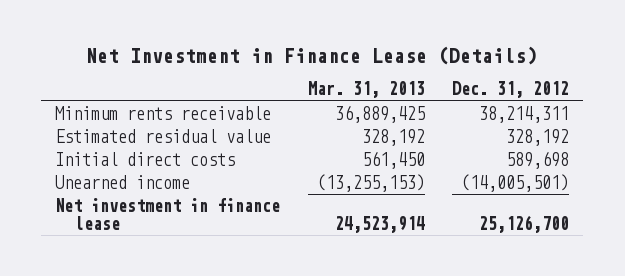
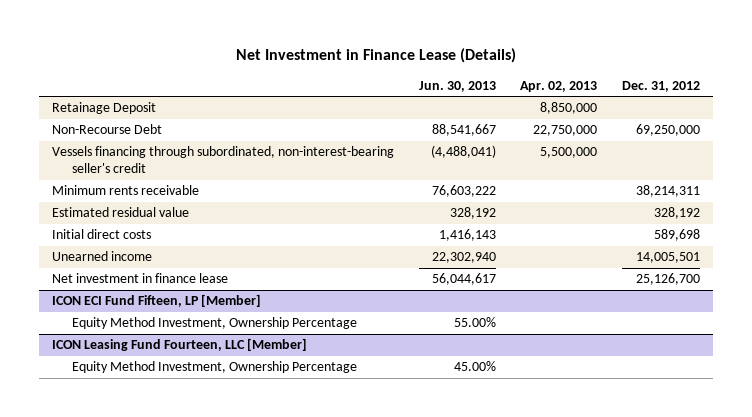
[307,81,425,99] Mar. 31, 2013 -> none
none -> [418,80,496,92] Jun. 30, 2013
none -> [520,80,598,92] Apr. 02, 2013
none -> [51,102,156,115] Retainage Deposit
none -> [51,124,162,135] Non-Recourse Debt
none -> [51,146,394,174] Vessels financing through subordinated, non-interest-bearing seller's credit
[461,174,570,193] (14,005,501) -> [636,252,701,264] 14,005,501
none -> [51,294,261,308] ICON ECI Fund Fifteen, LP [Member]
none -> [72,317,358,330] Equity Method Investment, Ownership Percentage
none -> [51,338,307,352] ICON Leasing Fund Fourteen, LLC [Member]
none -> [72,361,358,374] Equity Method Investment, Ownership Percentage

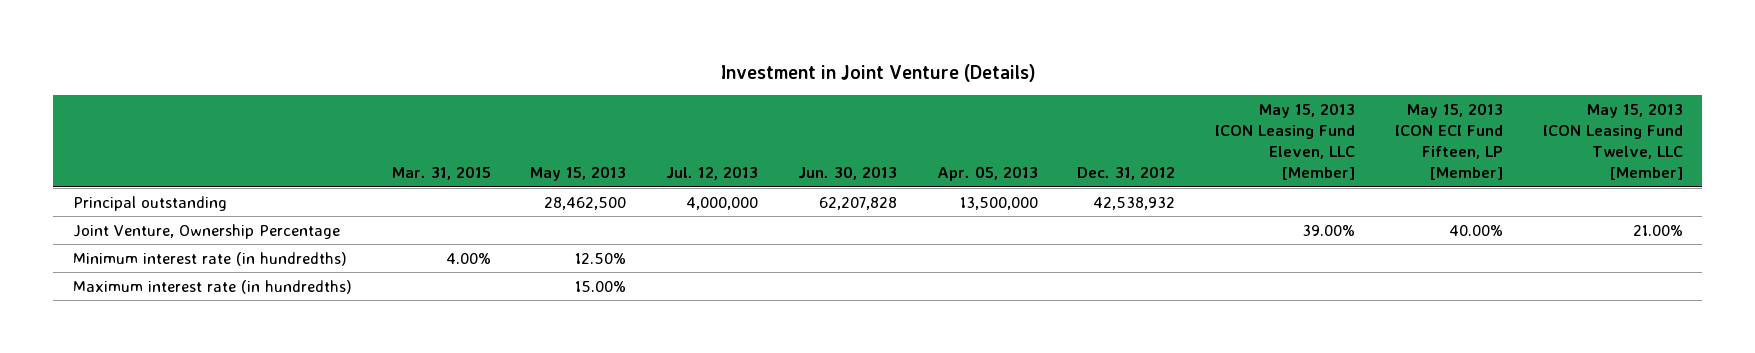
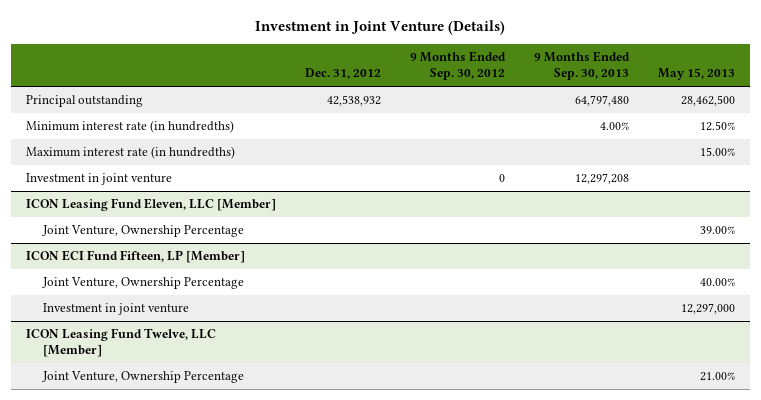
[391,166,491,181] Mar. 31, 2015 -> none
[666,166,759,181] Jul. 12, 2013 -> none
[797,166,897,181] Jun. 30, 2013 -> none
[936,166,1038,182] Apr. 05, 2013 -> none
[1215,103,1356,181] May 15, 2013 ICON Leasing Fund Eleven, LLC [Member] -> none
[1394,103,1503,181] May 15, 2013 ICON ECI Fund Fifteen, LP [Member] -> none
[1542,103,1683,181] May 15, 2013 ICON Leasing Fund Twelve, LLC [Member] -> none
none -> [409,51,506,81] 9 Months Ended Sep. 30, 2012
none -> [533,51,630,81] 9 Months Ended Sep. 30, 2013
[72,223,340,239] Joint Venture, Ownership Percentage -> none
none -> [25,173,172,186] Investment in joint venture
none -> [25,198,276,212] ICON Leasing Fund Eleven, LLC [Member]
none -> [42,225,245,238] Joint Venture, Ownership Percentage
none -> [25,250,245,264] ICON ECI Fund Fifteen, LP [Member]
none -> [42,277,245,290] Joint Venture, Ownership Percentage
none -> [43,303,190,316] Investment in joint venture
none -> [25,328,216,358] ICON Leasing Fund Twelve, LLC [Member]
none -> [42,371,245,384] Joint Venture, Ownership Percentage

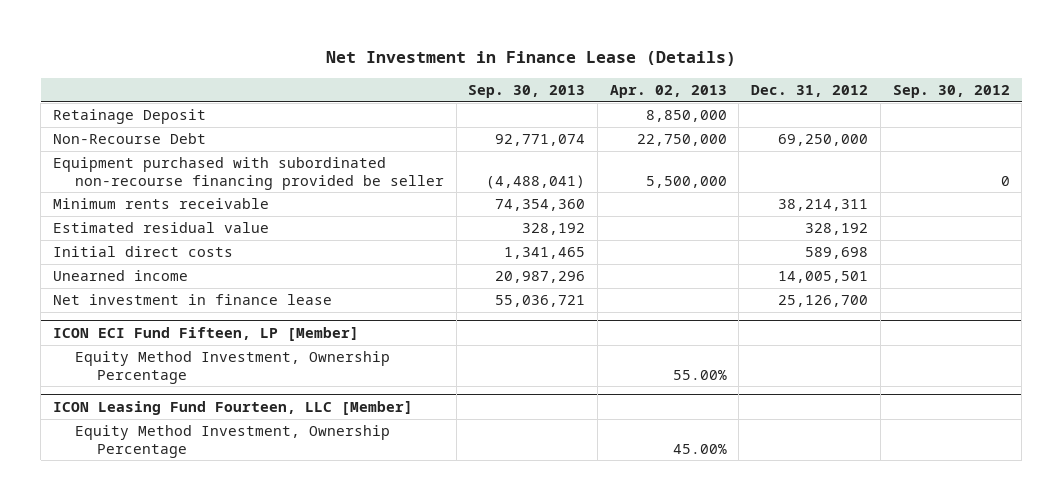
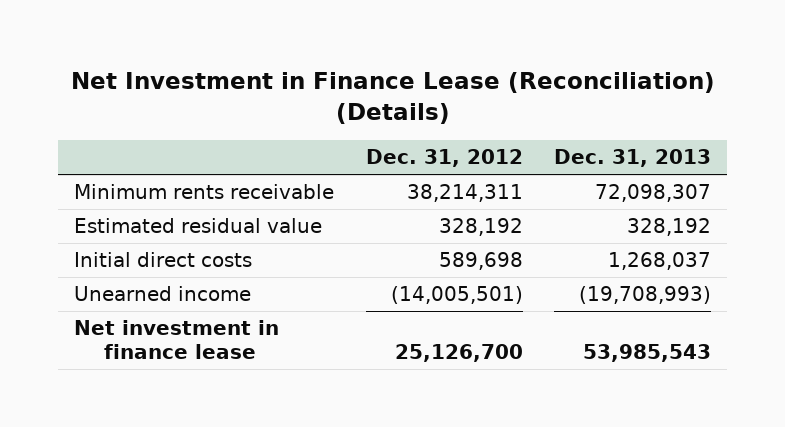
[326,51,737,67] Net Investment in Finance Lease (Details) -> [70,72,715,125] Net Investment in Finance Lease (Reconciliation) (Details)
[468,84,586,98] Sep. 30, 2013 -> none
[609,84,727,98] Apr. 02, 2013 -> none
[892,84,1010,98] Sep. 30, 2012 -> none
none -> [554,149,712,168] Dec. 31, 2013
[53,109,207,125] Retainage Deposit -> none
[53,133,207,145] Non-Recourse Debt -> none
[53,157,444,190] Equipment purchased with subordinated non-recourse financing provided be seller -> none
[778,271,869,284] 14,005,501 -> [390,286,523,305] (14,005,501)
[53,326,360,341] ICON ECI Fund Fifteen, LP [Member] -> none
[74,351,390,384] Equity Method Investment, Ownership Percentage -> none
[53,400,414,415] ICON Leasing Fund Fourteen, LLC [Member] -> none
[74,425,390,458] Equity Method Investment, Ownership Percentage -> none

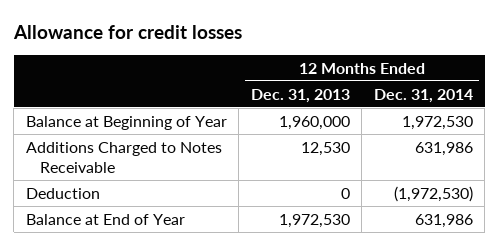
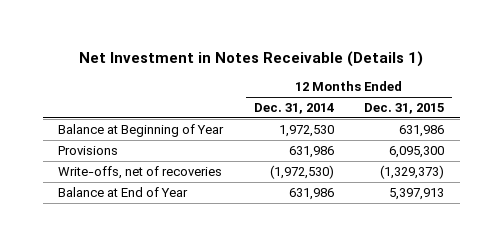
[12,24,242,39] Allowance for credit losses -> [79,50,424,67] Net Investment in Notes Receivable (Details 1)
[250,88,350,103] Dec. 31, 2013 -> none
none -> [364,103,445,115] Dec. 31, 2015
[25,141,222,174] Additions Charged to Notes Receivable -> [57,146,118,156] Provisions
[25,187,100,199] Deduction -> [57,166,222,180] Write-offs, net of recoveries

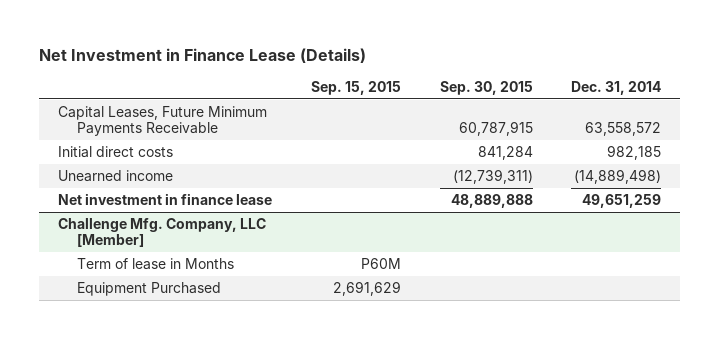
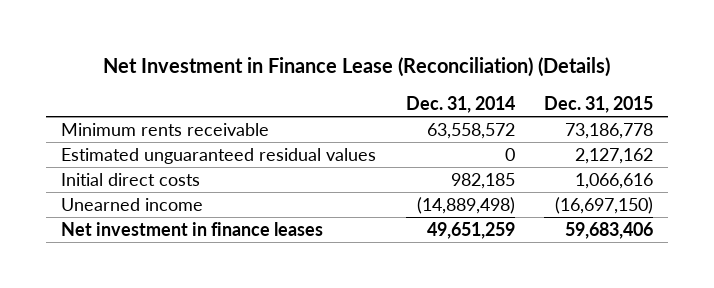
[38,47,366,63] Net Investment in Finance Lease (Details) -> [103,57,611,78] Net Investment in Finance Lease (Reconciliation) (Details)
[310,80,401,95] Sep. 15, 2015 -> none
[439,80,533,95] Sep. 30, 2015 -> none
none -> [543,95,653,113] Dec. 31, 2015
[58,106,268,137] Capital Leases, Future Minimum Payments Receivable -> [61,122,270,136] Minimum rents receivable
none -> [61,147,377,164] Estimated unguaranteed residual values
[58,218,267,248] Challenge Mfg. Company, LLC [Member] -> none
[77,258,235,271] Term of lease in Months -> none
[77,282,222,297] Equipment Purchased -> none
[58,193,273,206] Net investment in finance lease -> [61,221,324,236] Net investment in finance leases

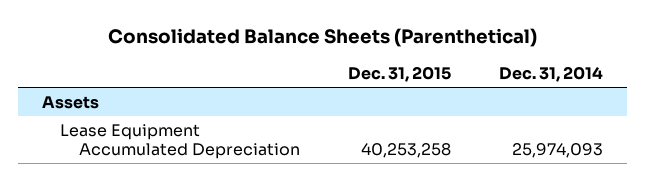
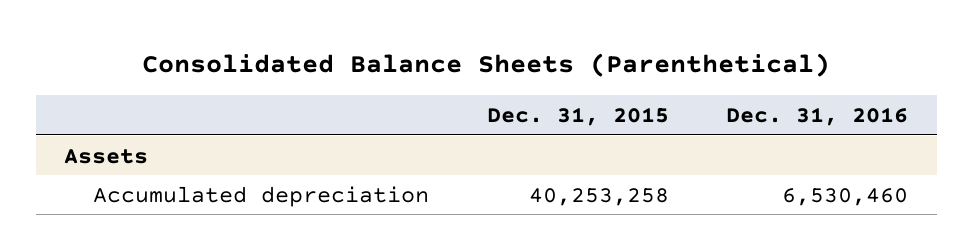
[499,66,604,83] Dec. 31, 2014 -> none
none -> [726,106,909,126] Dec. 31, 2016
[60,123,300,159] Lease Equipment Accumulated Depreciation -> [93,185,430,207] Accumulated depreciation

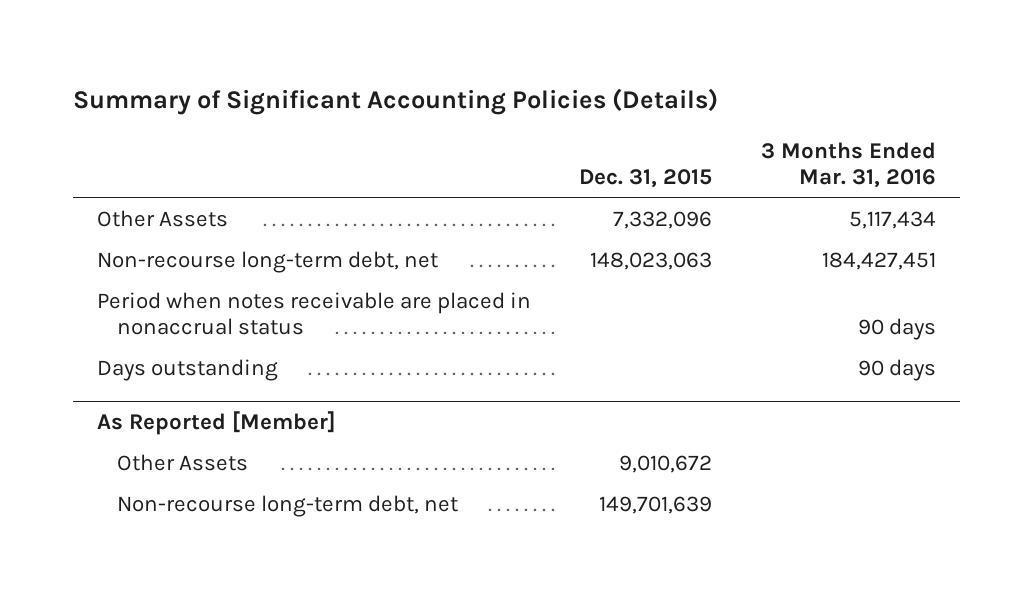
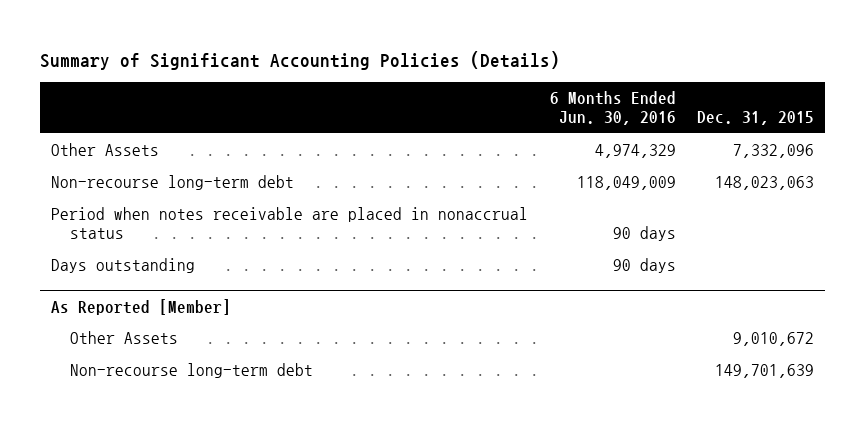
[760,141,936,188] 3 Months Ended Mar. 31, 2016 -> none
none -> [549,91,676,126] 6 Months Ended Jun. 30, 2016
[97,250,439,273] Non-recourse long-term debt, net -> [50,175,294,191] Non-recourse long-term debt
[117,494,459,517] Non-recourse long-term debt, net -> [69,363,313,379] Non-recourse long-term debt

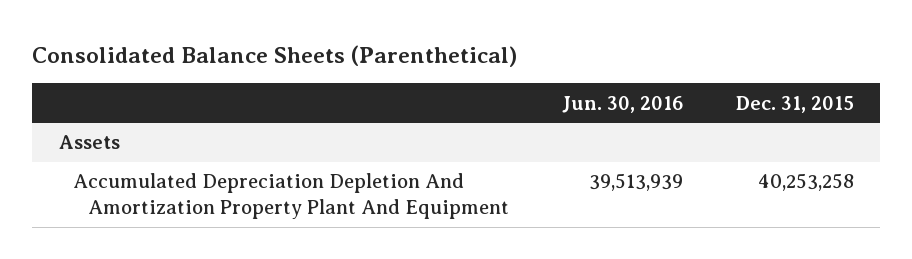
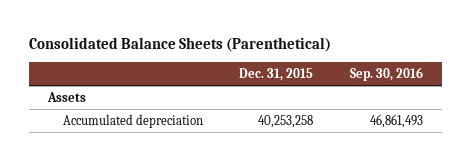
[561,95,683,113] Jun. 30, 2016 -> none
none -> [350,67,424,82] Sep. 30, 2016
[73,173,509,220] Accumulated Depreciation Depletion And Amortization Property Plant And Equipment -> [62,113,203,128] Accumulated depreciation

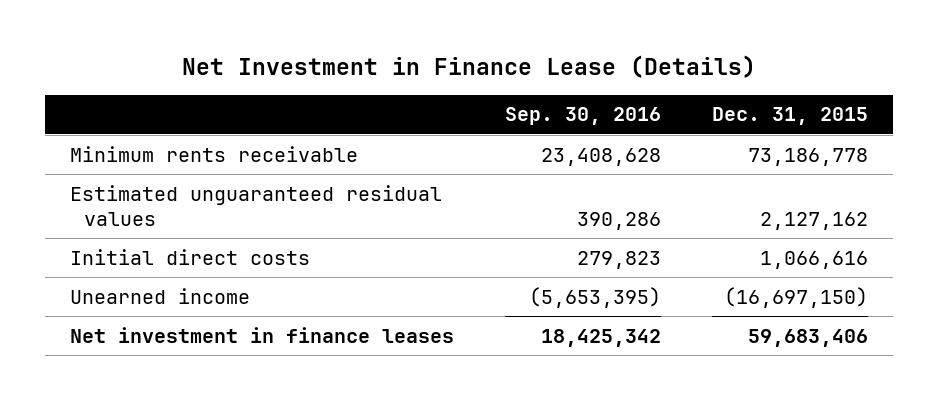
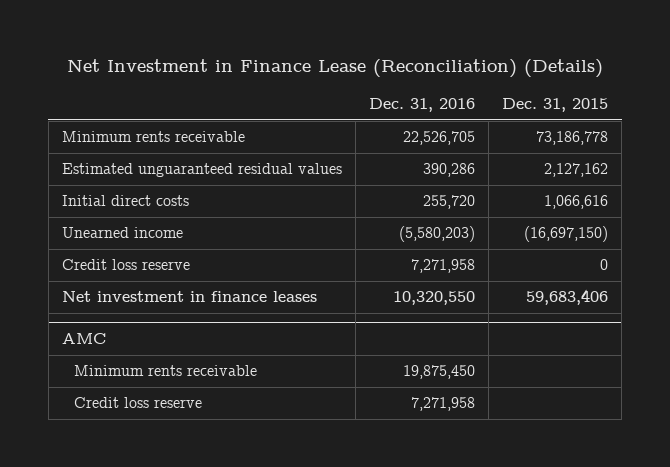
[182,55,757,79] Net Investment in Finance Lease (Details) -> [66,59,603,79] Net Investment in Finance Lease (Reconciliation) (Details)
[505,107,662,126] Sep. 30, 2016 -> none
none -> [368,98,475,113] Dec. 31, 2016
none -> [61,259,190,271] Credit loss reserve
none -> [61,333,106,345] AMC
none -> [74,365,258,377] Minimum rents receivable
none -> [74,397,203,409] Credit loss reserve

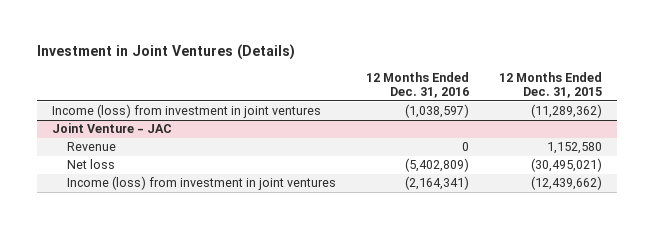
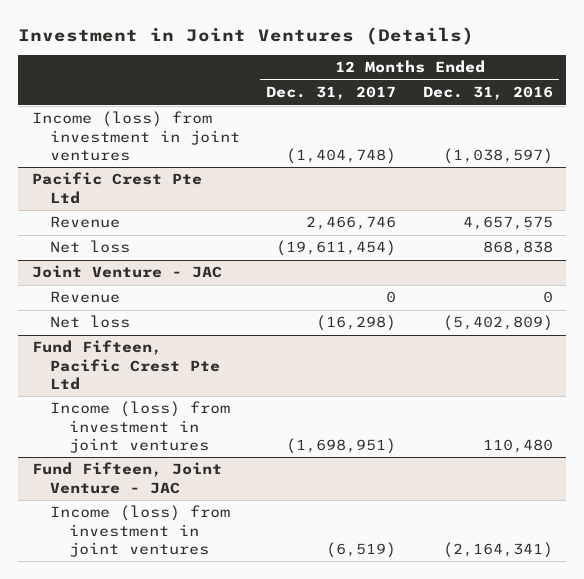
[499,71,603,99] 12 Months Ended Dec. 31, 2015 -> none
none -> [266,86,397,101] Dec. 31, 2017
none -> [31,172,202,204] Pacific Crest Pte Ltd
none -> [50,216,121,229] Revenue
none -> [50,240,131,254] Net loss
none -> [31,340,221,390] Fund Fifteen, Pacific Crest Pte Ltd
none -> [50,401,231,453] Income (loss) from investment in joint ventures
none -> [31,462,222,494] Fund Fifteen, Joint Venture - JAC

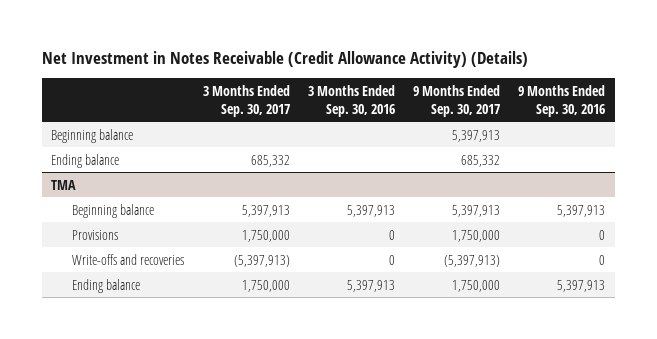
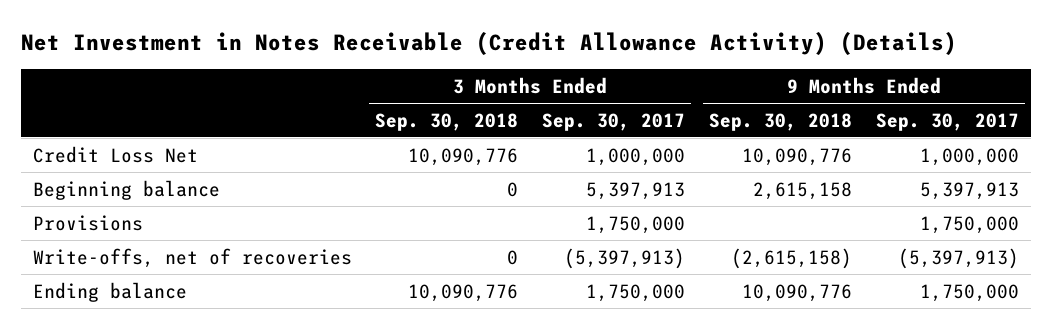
[307,85,395,117] 3 Months Ended Sep. 30, 2016 -> none
[518,85,606,117] 9 Months Ended Sep. 30, 2016 -> none
none -> [375,112,519,131] Sep. 30, 2018
none -> [708,112,852,131] Sep. 30, 2018
[51,128,134,143] Beginning balance -> none
[51,153,120,168] Ending balance -> none
[51,179,77,190] TMA -> none
none -> [32,145,198,163] Credit Loss Net
[72,253,185,265] Write-offs and recoveries -> [32,247,352,268] Write-offs, net of recoveries

